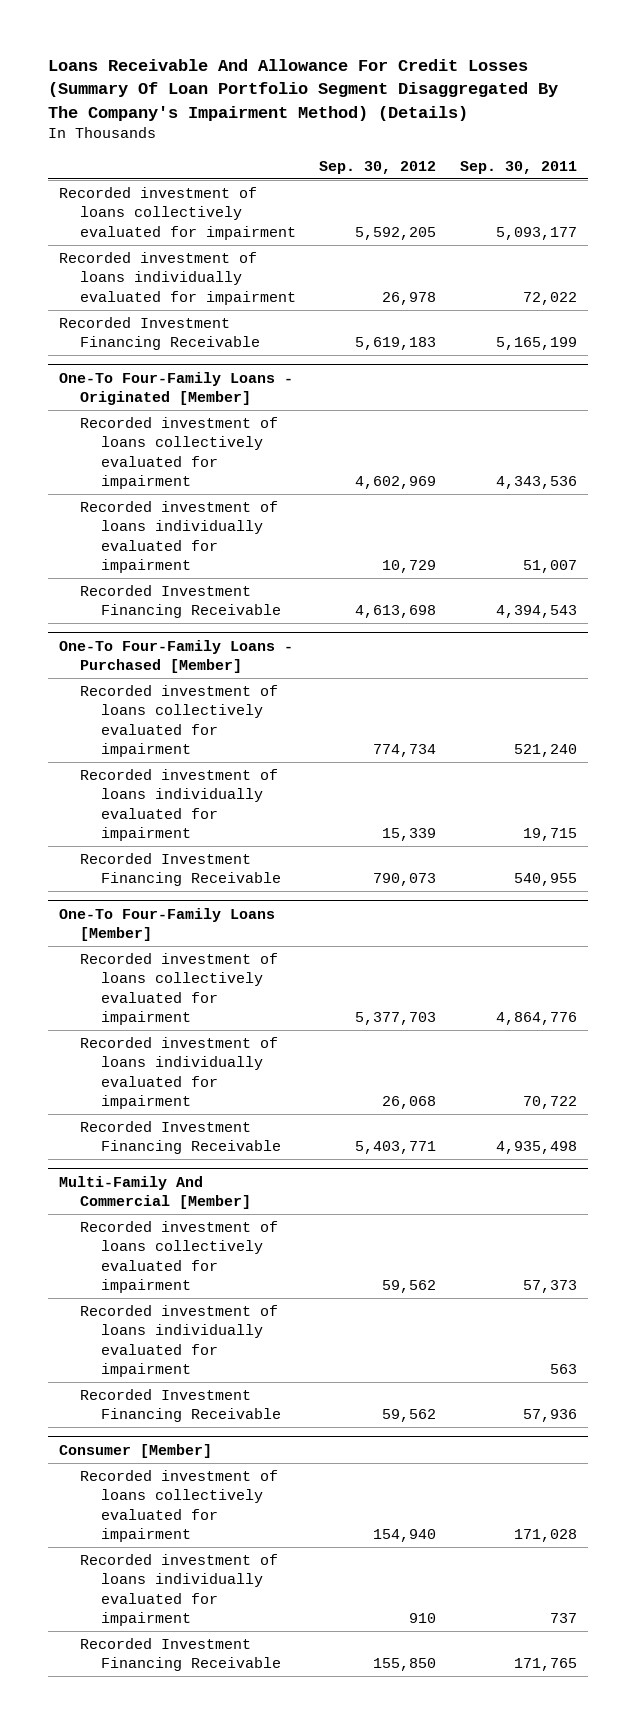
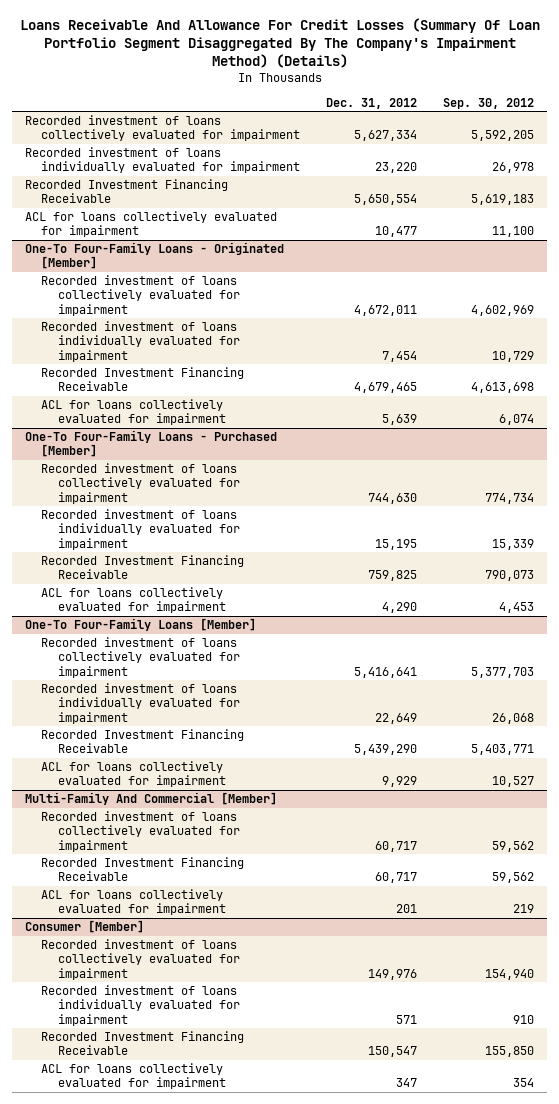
[459,160,577,174] Sep. 30, 2011 -> none
none -> [326,97,418,109] Dec. 31, 2012
none -> [24,211,277,238] ACL for loans collectively evaluated for impairment
none -> [41,399,226,426] ACL for loans collectively evaluated for impairment
none -> [41,587,226,614] ACL for loans collectively evaluated for impairment
none -> [41,761,226,788] ACL for loans collectively evaluated for impairment
[80,1304,279,1378] Recorded investment of loans individually evaluated for impairment -> none
none -> [41,889,226,916] ACL for loans collectively evaluated for impairment
none -> [41,1063,226,1090] ACL for loans collectively evaluated for impairment

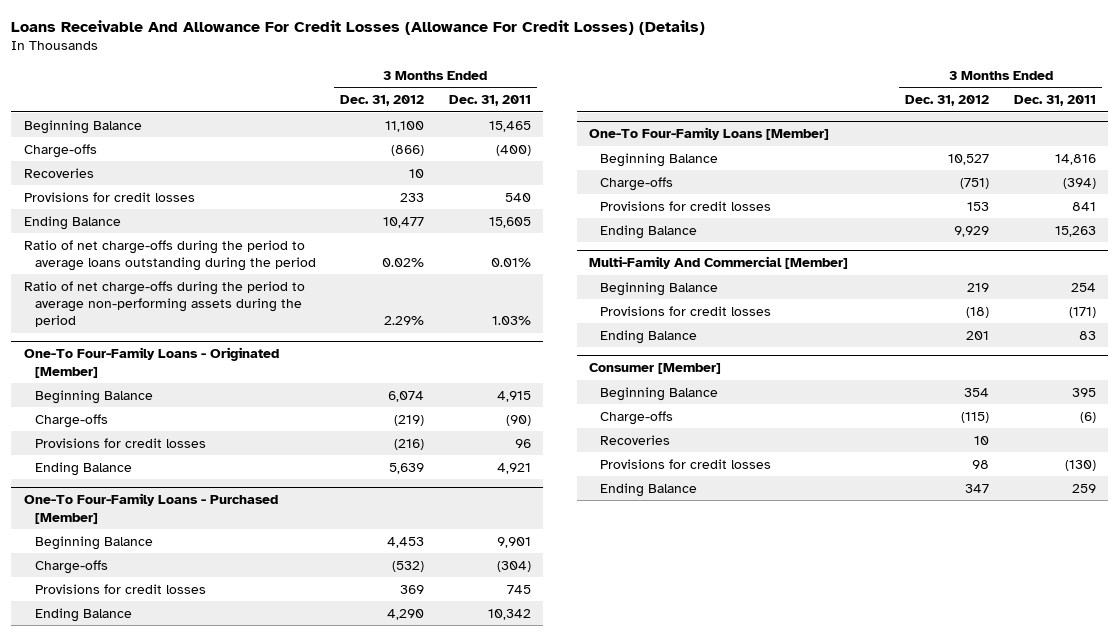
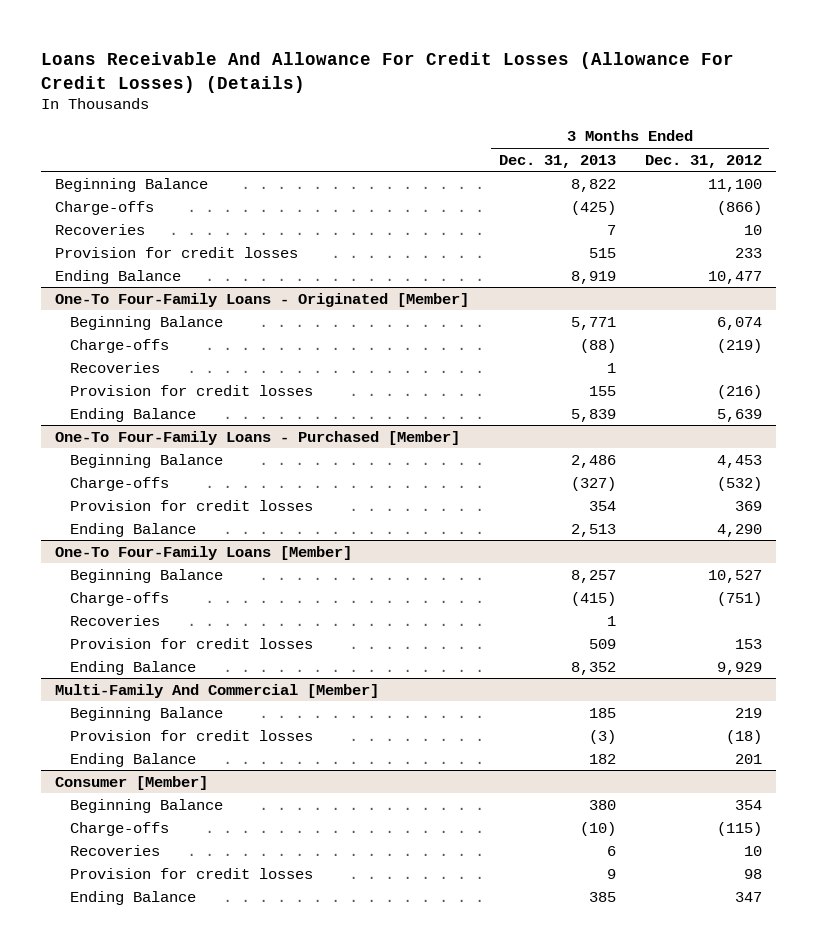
[448,95,531,107] Dec. 31, 2011 -> none
none -> [498,154,616,168] Dec. 31, 2013
[23,191,195,202] Provisions for credit losses -> [55,246,299,258] Provision for credit losses
[23,239,316,271] Ratio of net charge-offs during the period to average loans outstanding during the period -> none
[23,280,305,328] Ratio of net charge-offs during the period to average non-performing assets during the period -> none
none -> [70,361,161,373] Recoveries
[34,437,206,448] Provisions for credit losses -> [70,384,314,396] Provision for credit losses
[34,583,206,594] Provisions for credit losses -> [70,499,314,511] Provision for credit losses
none -> [70,614,161,626] Recoveries
[599,200,771,211] Provisions for credit losses -> [70,637,314,649] Provision for credit losses
[599,305,771,316] Provisions for credit losses -> [70,729,314,741] Provision for credit losses
[599,458,771,469] Provisions for credit losses -> [70,867,314,879] Provision for credit losses

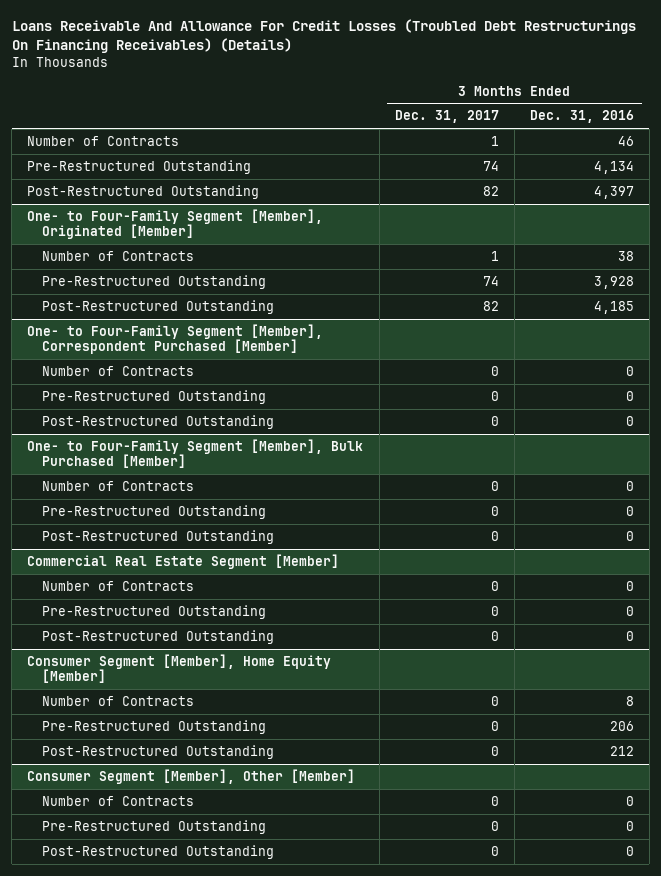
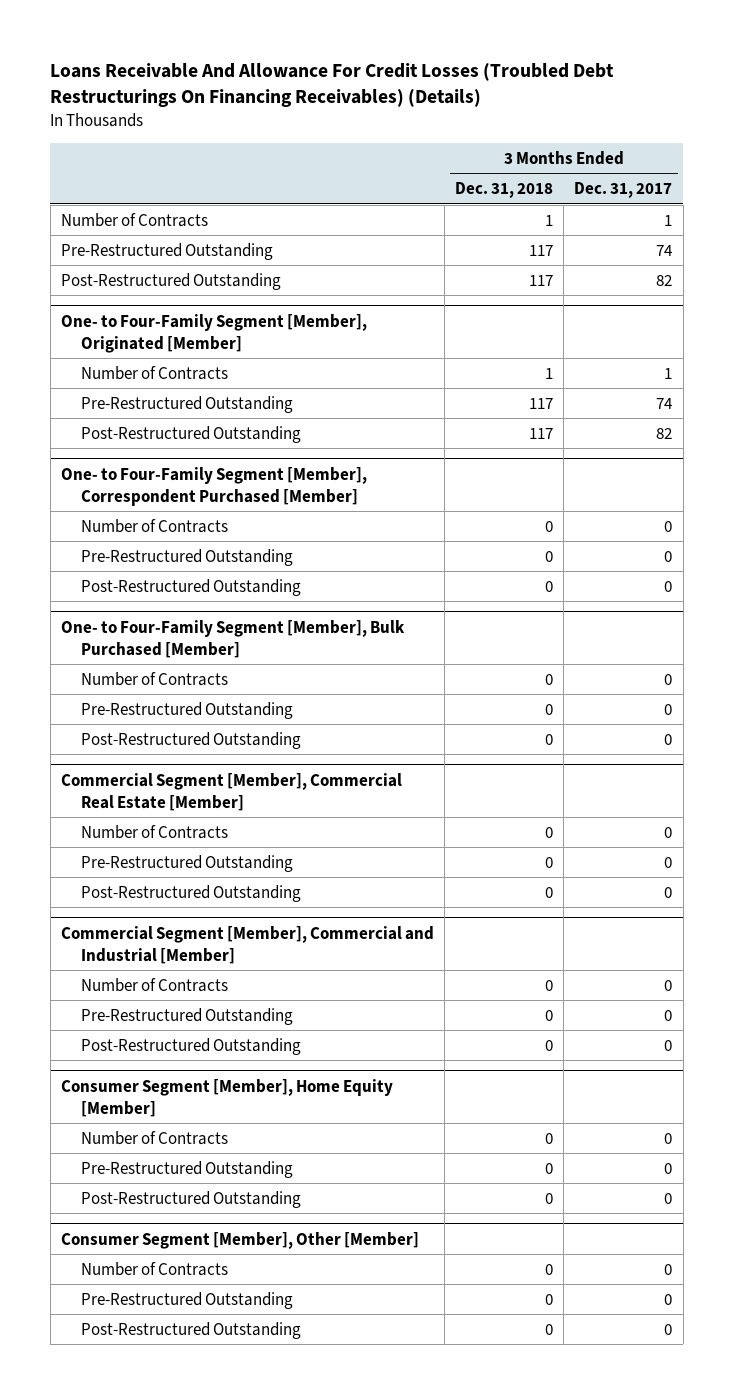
[529,110,634,124] Dec. 31, 2016 -> none
none -> [455,181,554,198] Dec. 31, 2018
[27,553,340,569] Commercial Real Estate Segment [Member] -> [60,772,402,811] Commercial Segment [Member], Commercial Real Estate [Member]
none -> [60,925,434,964] Commercial Segment [Member], Commercial and Industrial [Member]
none -> [81,977,229,992] Number of Contracts
none -> [81,1007,294,1025] Pre-Restructured Outstanding
none -> [81,1037,302,1055] Post-Restructured Outstanding

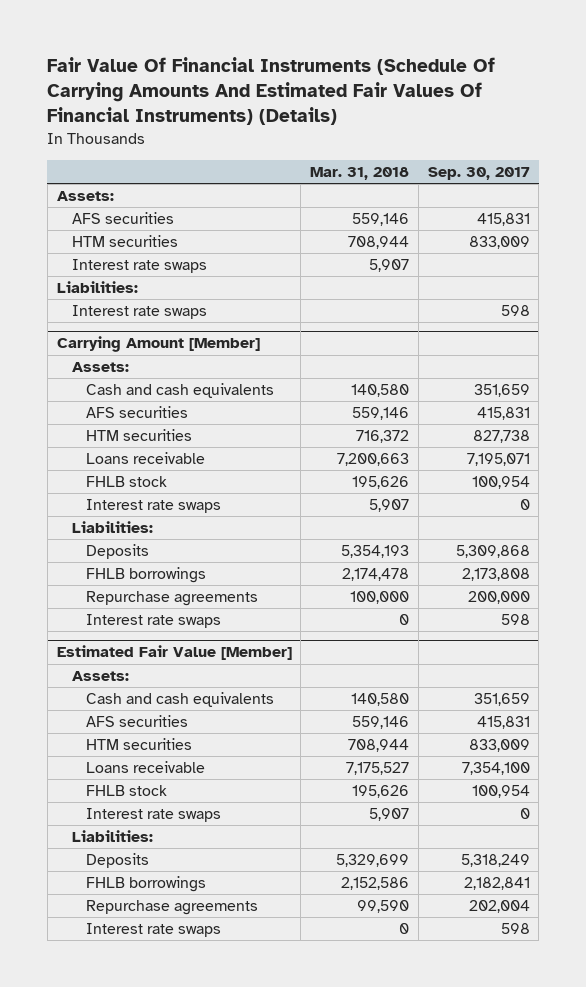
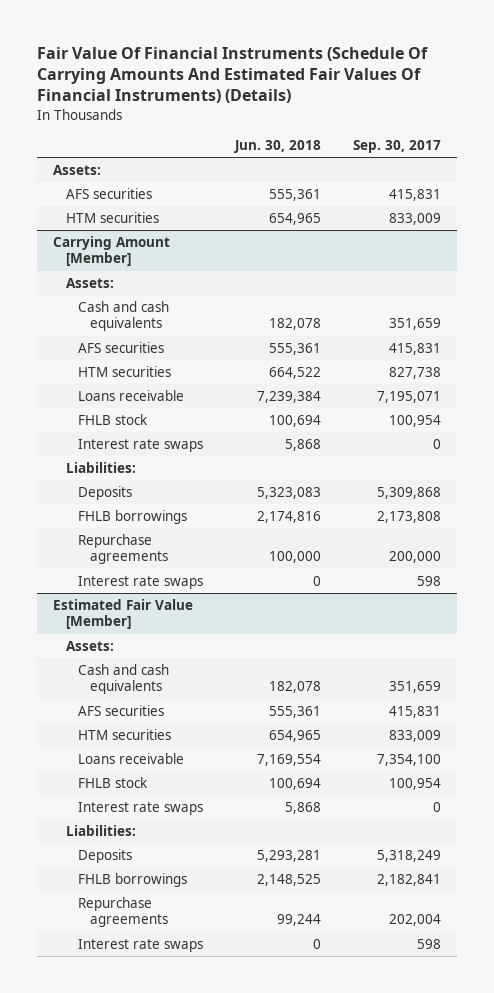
[310,167,410,181] Mar. 31, 2018 -> none
none -> [233,140,321,154] Jun. 30, 2018
[71,259,207,274] Interest rate swaps -> none
[56,281,138,294] Liabilities: -> none
[71,305,207,320] Interest rate swaps -> none

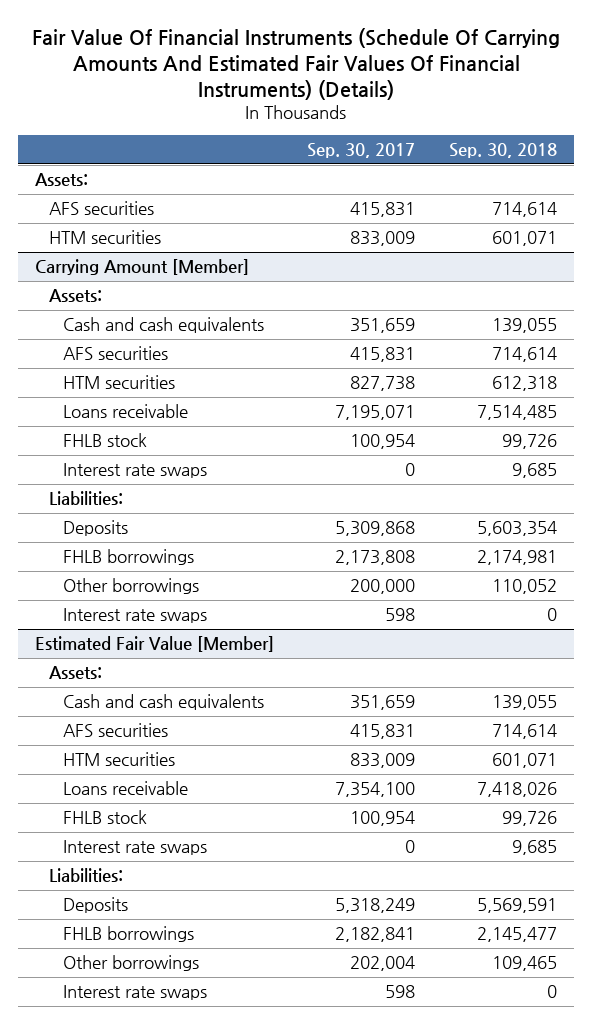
[233,140,321,154] Jun. 30, 2018 -> none
none -> [449,143,558,159] Sep. 30, 2018
[77,533,168,565] Repurchase agreements -> [63,578,200,595] Other borrowings
[77,896,168,928] Repurchase agreements -> [63,955,200,972] Other borrowings

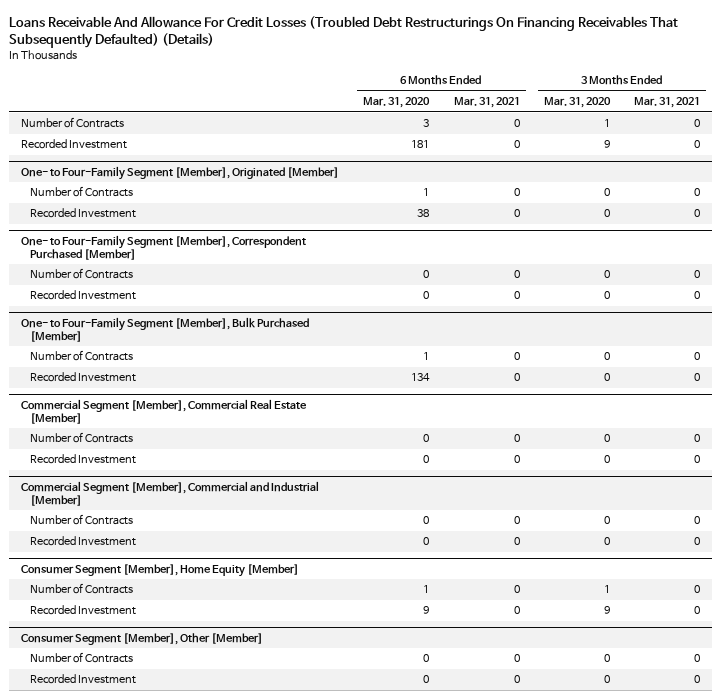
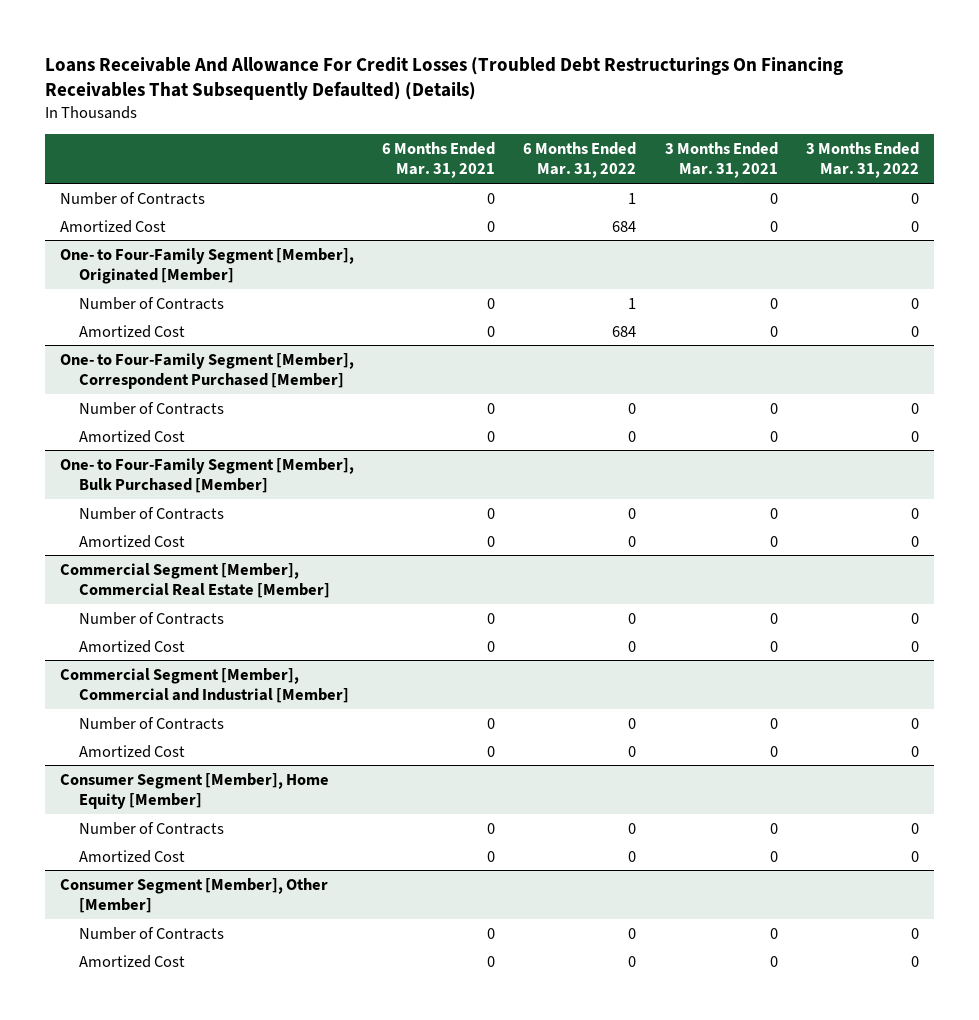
[363,97,431,109] Mar. 31, 2020 -> none
[543,97,611,109] Mar. 31, 2020 -> none
none -> [523,141,637,179] 6 Months Ended Mar. 31, 2022
none -> [806,141,920,179] 3 Months Ended Mar. 31, 2022
[21,139,128,150] Recorded Investment -> [59,219,166,233] Amortized Cost
[29,208,136,219] Recorded Investment -> [79,324,186,338] Amortized Cost
[29,290,136,301] Recorded Investment -> [79,429,186,443] Amortized Cost
[29,372,136,383] Recorded Investment -> [79,534,186,548] Amortized Cost
[29,454,136,465] Recorded Investment -> [79,639,186,653] Amortized Cost
[29,536,136,547] Recorded Investment -> [79,744,186,758] Amortized Cost
[29,605,136,616] Recorded Investment -> [79,849,186,863] Amortized Cost
[29,674,136,685] Recorded Investment -> [79,954,186,968] Amortized Cost

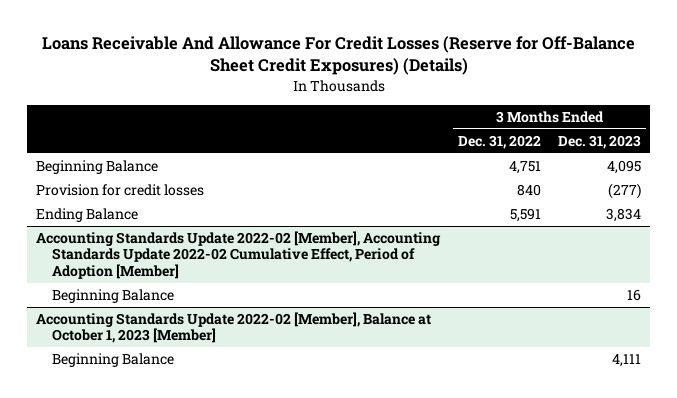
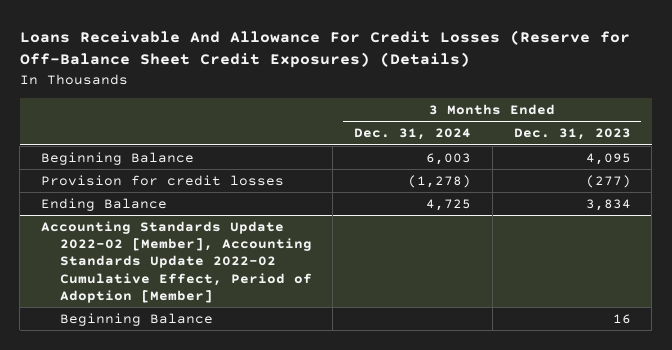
[457,134,541,149] Dec. 31, 2022 -> none
none -> [354,128,472,141] Dec. 31, 2024
[36,312,432,344] Accounting Standards Update 2022-02 [Member], Balance at October 1, 2023 [Member] -> none
[52,353,175,368] Beginning Balance -> none

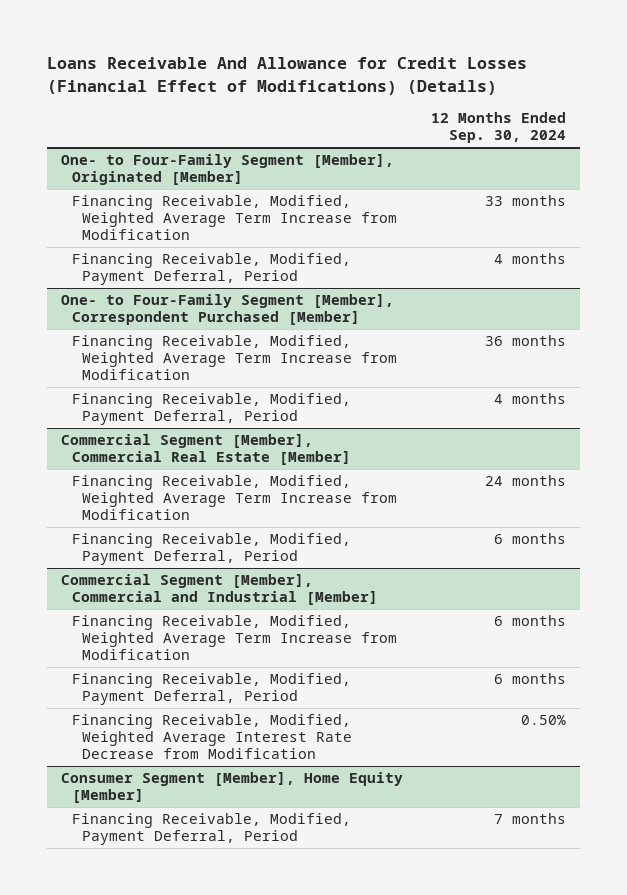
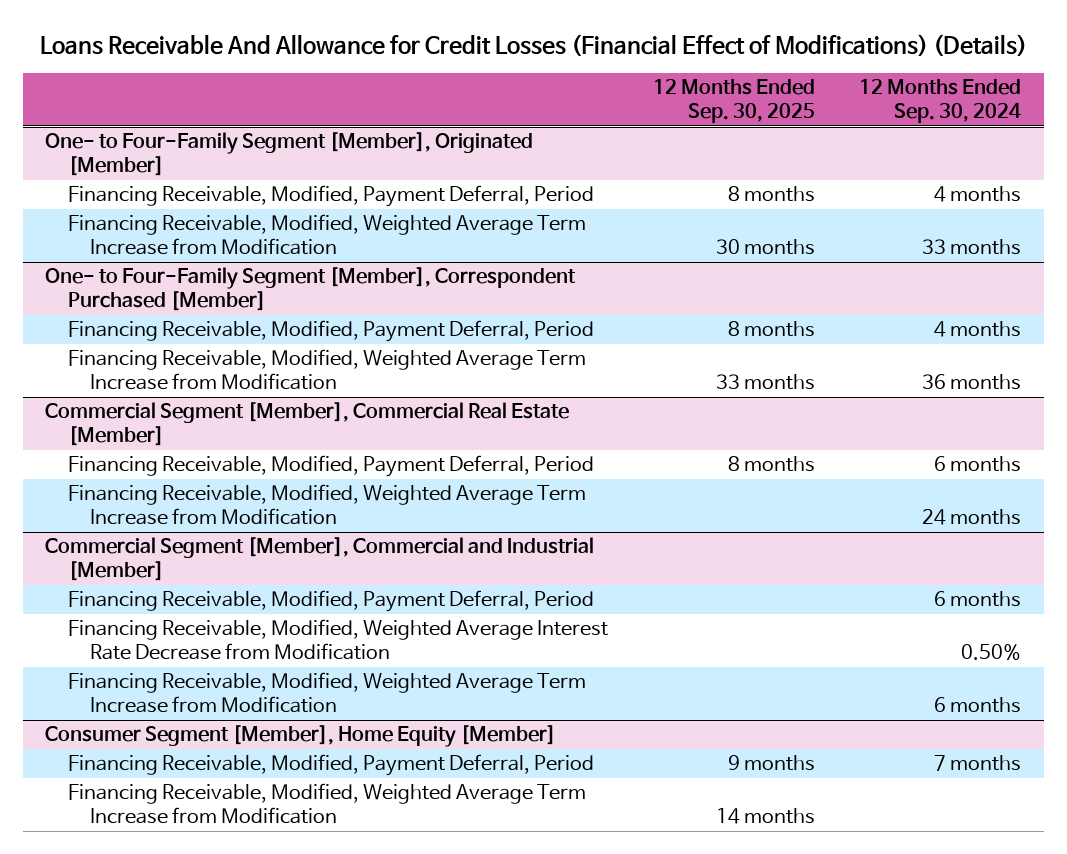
none -> [652,79,815,124] 12 Months Ended Sep. 30, 2025
[71,195,398,241] Financing Receivable, Modified, Weighted Average Term Increase from Modification -> [67,214,586,256] Financing Receivable, Modified, Weighted Average Term Increase from Modification
[71,335,398,381] Financing Receivable, Modified, Weighted Average Term Increase from Modification -> [67,349,586,391] Financing Receivable, Modified, Weighted Average Term Increase from Modification
[71,475,398,521] Financing Receivable, Modified, Weighted Average Term Increase from Modification -> [67,484,586,526] Financing Receivable, Modified, Weighted Average Term Increase from Modification
[71,615,398,661] Financing Receivable, Modified, Weighted Average Term Increase from Modification -> [67,672,586,714] Financing Receivable, Modified, Weighted Average Term Increase from Modification
none -> [67,783,586,825] Financing Receivable, Modified, Weighted Average Term Increase from Modification

